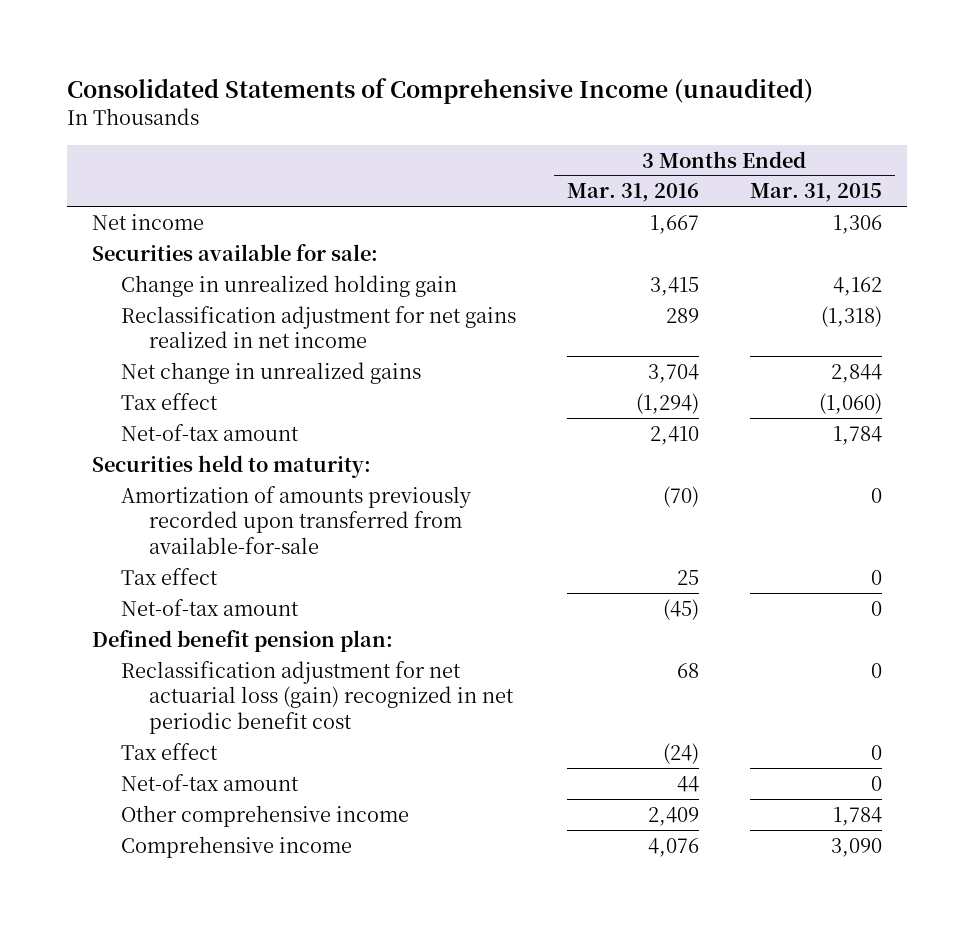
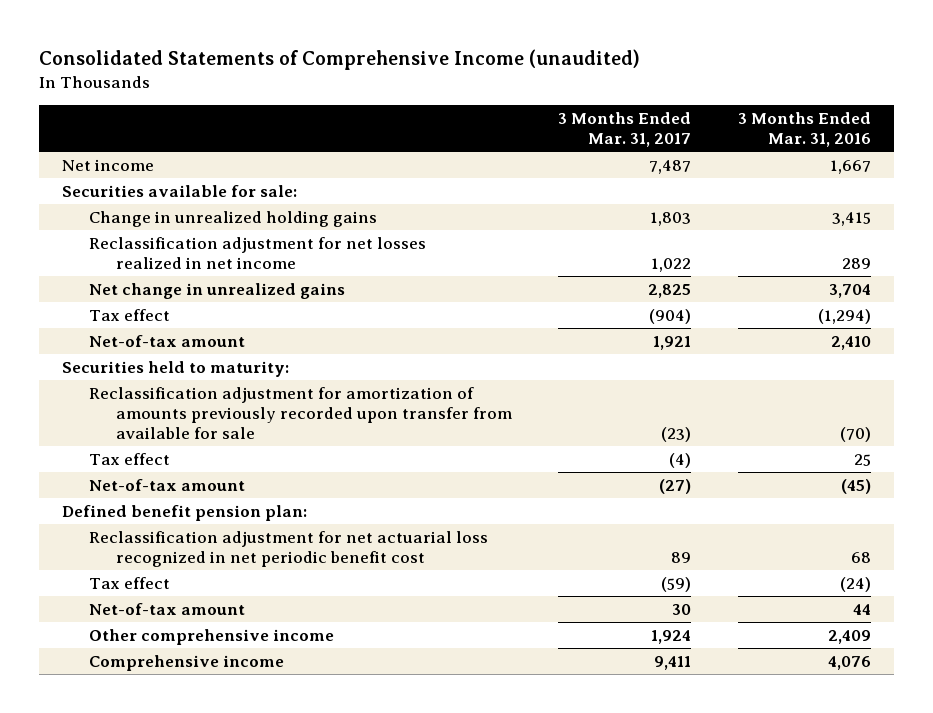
[749,183,882,203] Mar. 31, 2015 -> none
none -> [558,111,692,147] 3 Months Ended Mar. 31, 2017
[120,274,457,297] Change in unrealized holding gain -> [88,210,377,227] Change in unrealized holding gains
[120,305,516,349] Reclassification adjustment for net gains realized in net income -> [88,236,426,269] Reclassification adjustment for net losses realized in net income
[120,485,472,555] Amortization of amounts previously recorded upon transferred from available-for-sale -> [88,386,512,439] Reclassification adjustment for amortization of amounts previously recorded upon transfer from available for sale
[120,660,514,735] Reclassification adjustment for net actuarial loss (gain) recognized in net periodic benefit cost -> [88,530,488,567] Reclassification adjustment for net actuarial loss recognized in net periodic benefit cost

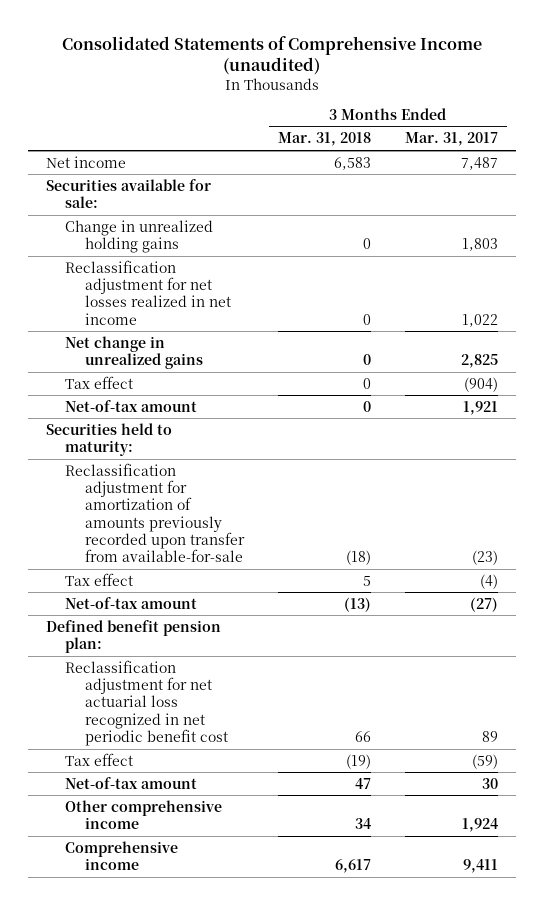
[738,111,872,147] 3 Months Ended Mar. 31, 2016 -> none
none -> [278,132,372,147] Mar. 31, 2018
[88,386,512,439] Reclassification adjustment for amortization of amounts previously recorded upon transfer from available for sale -> [65,462,245,563] Reclassification adjustment for amortization of amounts previously recorded upon transfer from available-for-sale

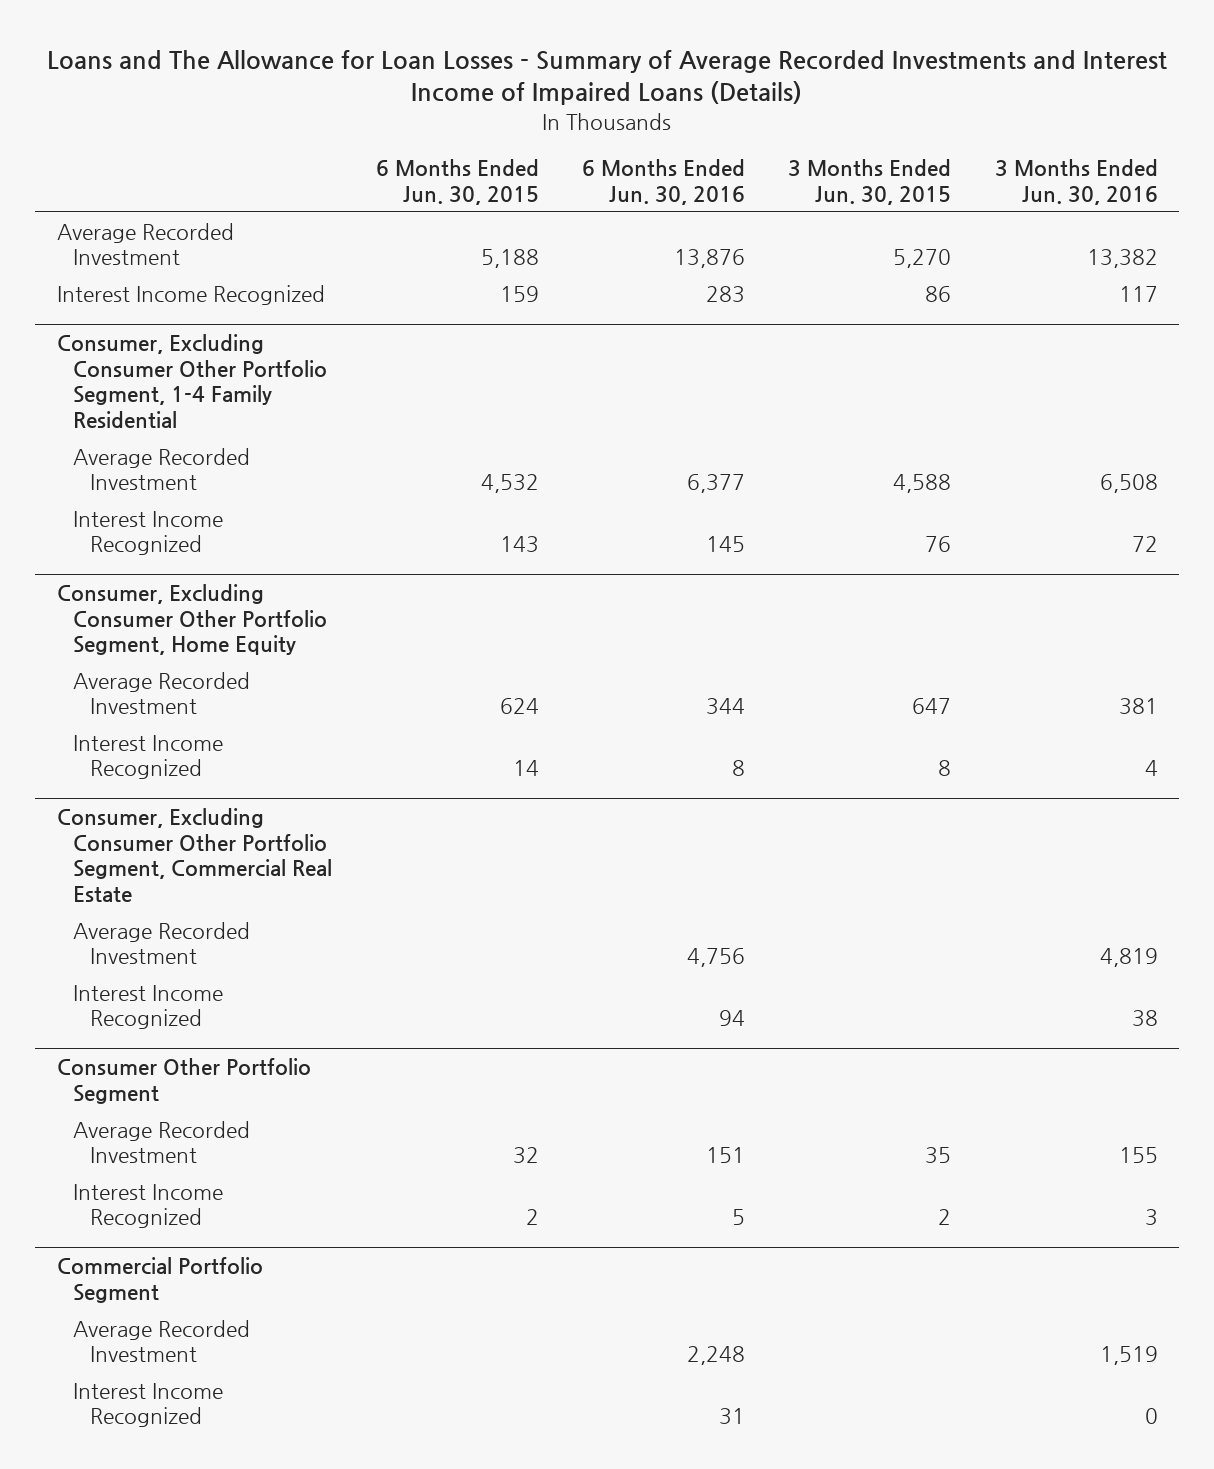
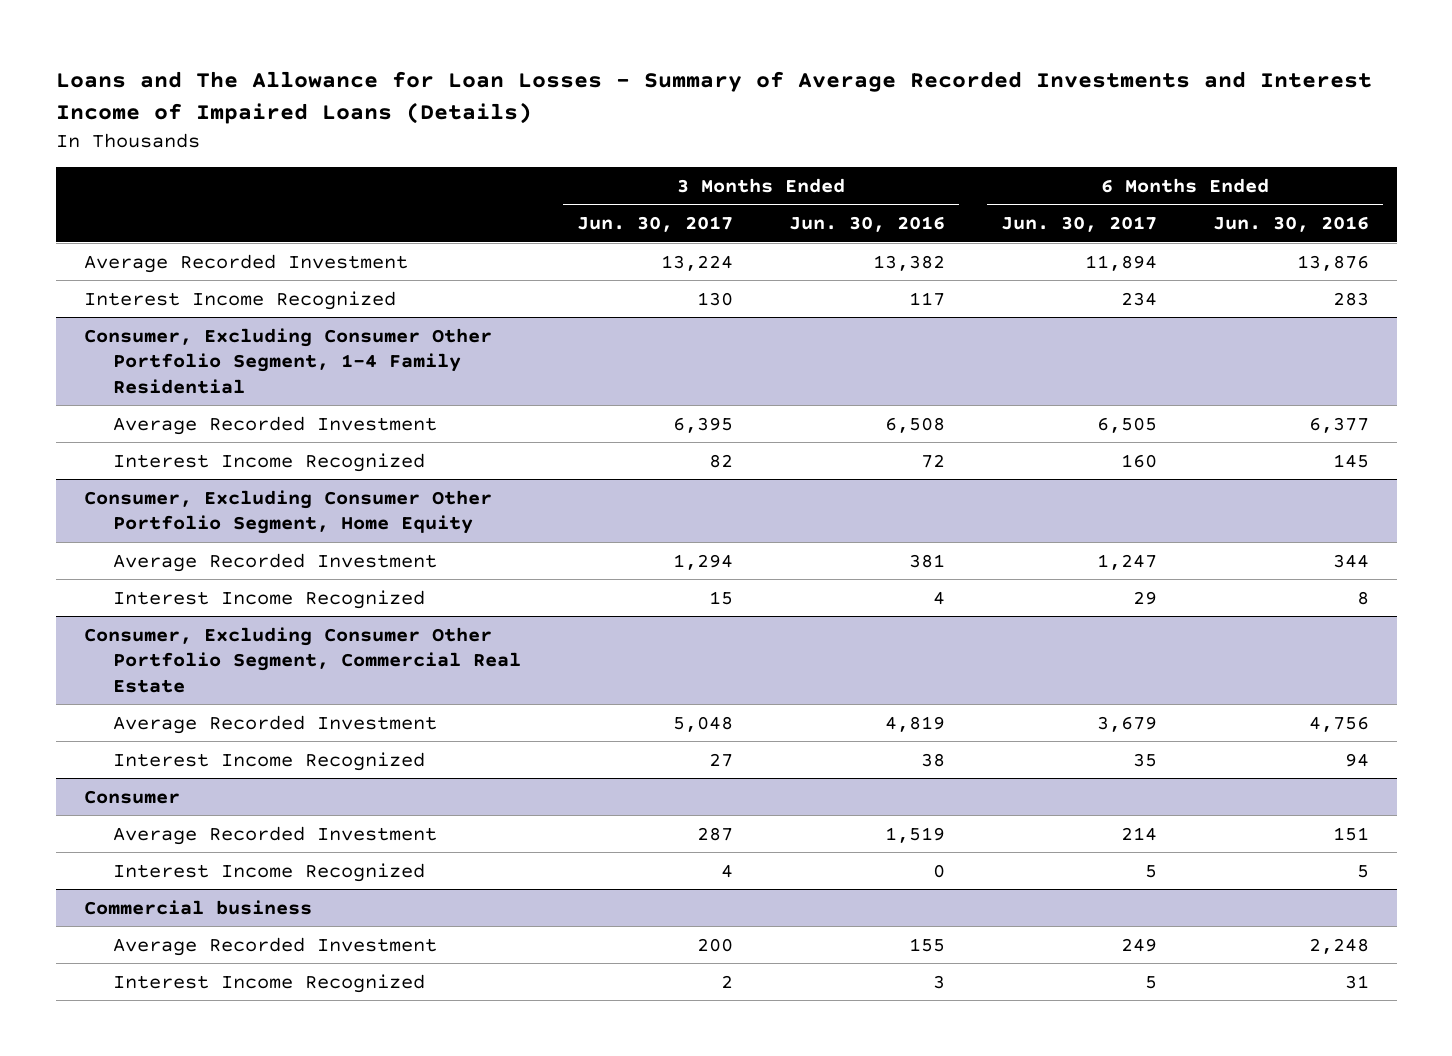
[375,159,539,205] 6 Months Ended Jun. 30, 2015 -> none
[788,159,952,205] 3 Months Ended Jun. 30, 2015 -> none
none -> [576,215,733,232] Jun. 30, 2017
none -> [1000,215,1157,232] Jun. 30, 2017
[56,1058,311,1104] Consumer Other Portfolio Segment -> [83,789,180,804] Consumer
[1118,1147,1158,1164] 155 -> [884,826,945,843] 1,519
[1144,1209,1158,1227] 3 -> [932,863,945,878] 0
[56,1257,263,1303] Commercial Portfolio Segment -> [83,899,312,915] Commercial business
[1099,1346,1158,1366] 1,519 -> [908,937,945,952] 155
[1144,1408,1158,1425] 0 -> [932,974,945,989] 3

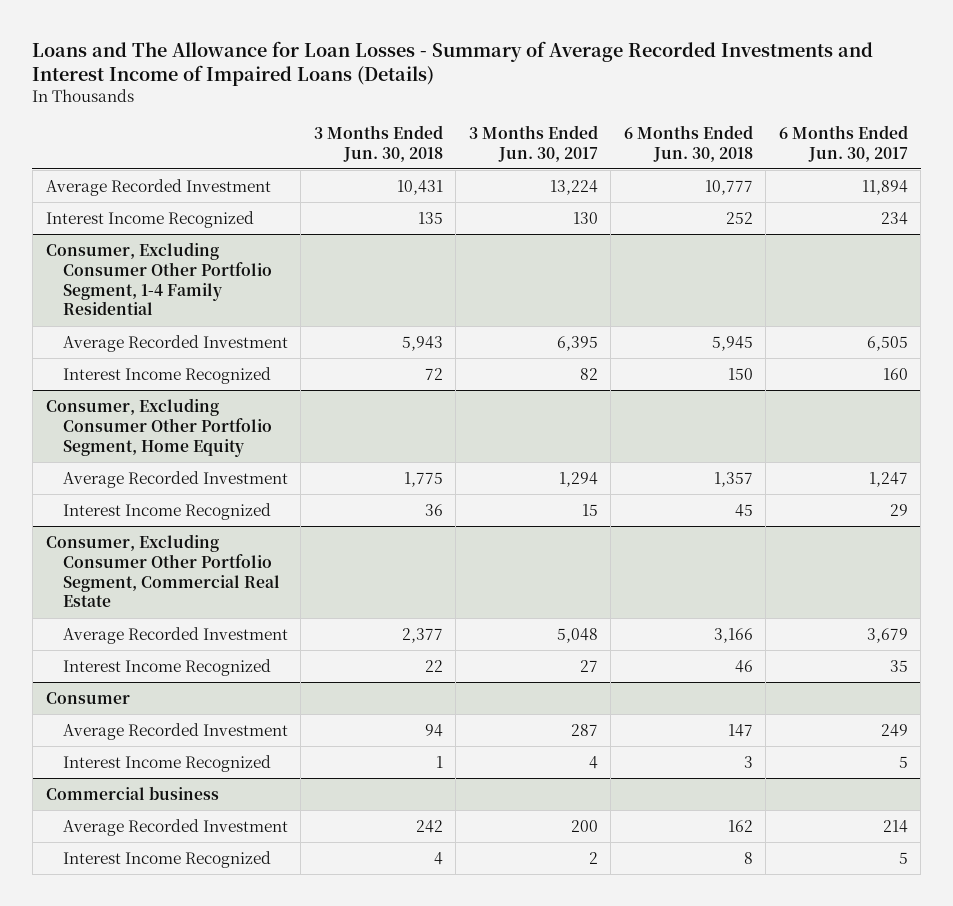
[788,215,945,232] Jun. 30, 2016 -> none
[1212,215,1369,232] Jun. 30, 2016 -> none
none -> [313,124,443,162] 3 Months Ended Jun. 30, 2018
none -> [623,124,753,162] 6 Months Ended Jun. 30, 2018
[1120,826,1157,841] 214 -> [880,723,908,737] 249
[1120,937,1157,952] 249 -> [882,819,908,833] 214

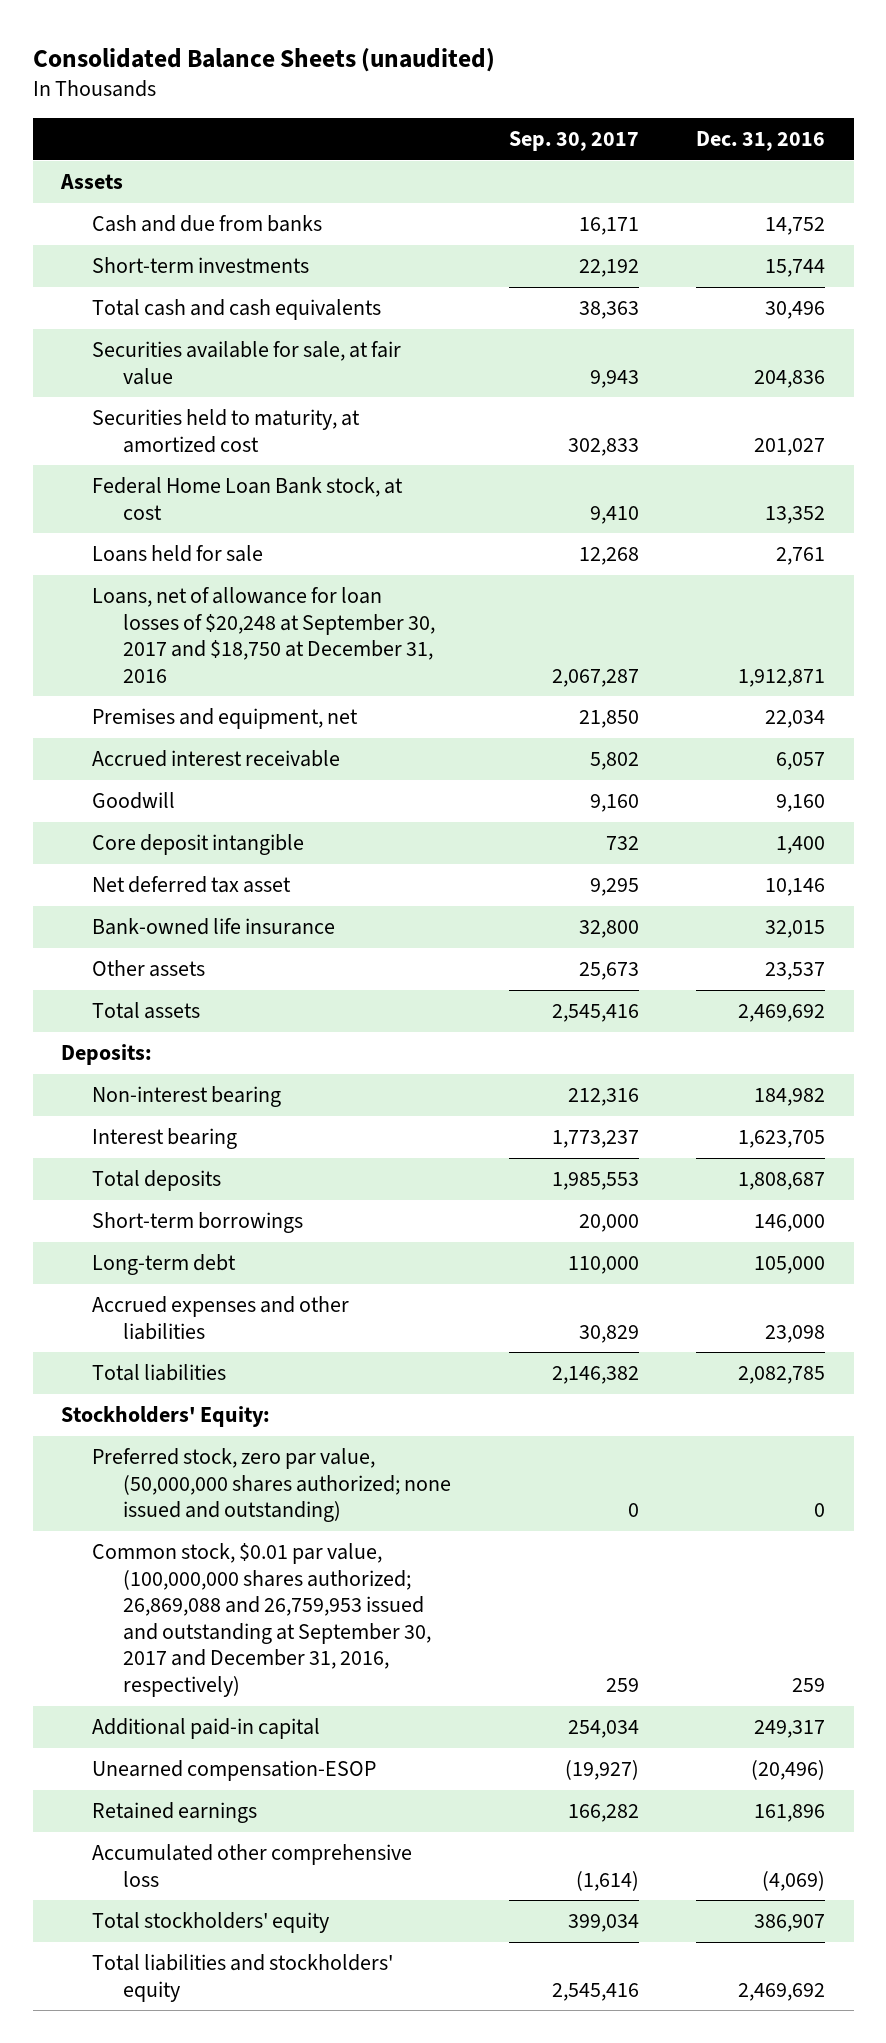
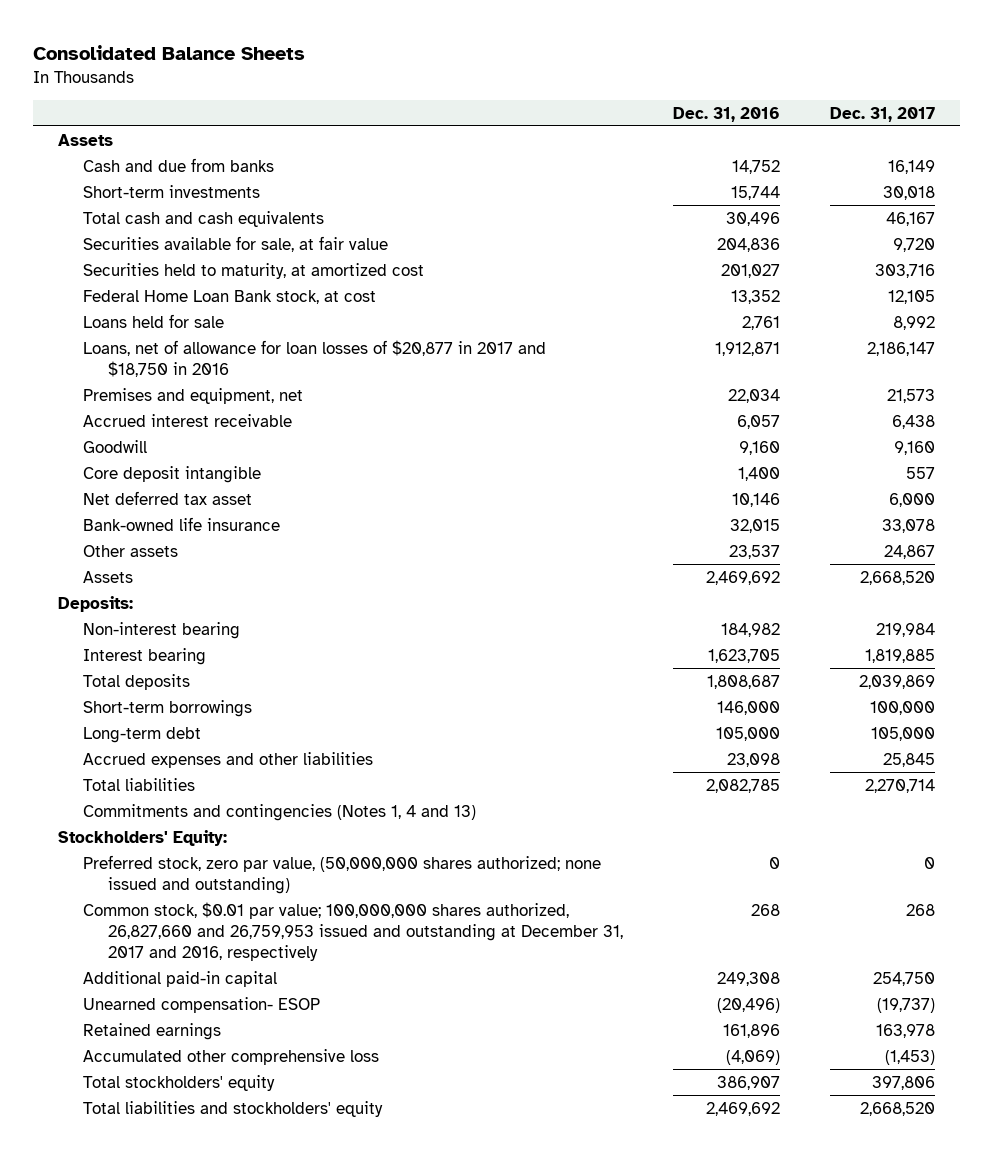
[32,47,495,72] Consolidated Balance Sheets (unaudited) -> [33,44,306,60] Consolidated Balance Sheets
[508,131,639,152] Sep. 30, 2017 -> none
none -> [830,106,936,122] Dec. 31, 2017
[92,587,436,683] Loans, net of allowance for loan losses of $20,248 at September 30, 2017 and $18,750 at December 31, 2016 -> [82,339,546,377] Loans, net of allowance for loan losses of $20,877 in 2017 and $18,750 in 2016
[92,1002,201,1020] Total assets -> [82,570,133,583] Assets
none -> [82,803,476,821] Commitments and contingencies (Notes 1, 4 and 13)
[92,1543,432,1698] Common stock, $0.01 par value, (100,000,000 shares authorized; 26,869,088 and 26,759,953 issued and outstanding at September 30, 2017 and December 31, 2016, respectively) -> [82,901,623,961] Common stock, $0.01 par value; 100,000,000 shares authorized, 26,827,660 and 26,759,953 issued and outstanding at December 31, 2017 and 2016, respectively
[792,1678,826,1693] 259 -> [750,903,780,916] 268
[754,1720,826,1739] 249,317 -> [716,971,780,986] 249,308
[92,1760,377,1782] Unearned compensation-ESOP -> [82,996,320,1013] Unearned compensation- ESOP

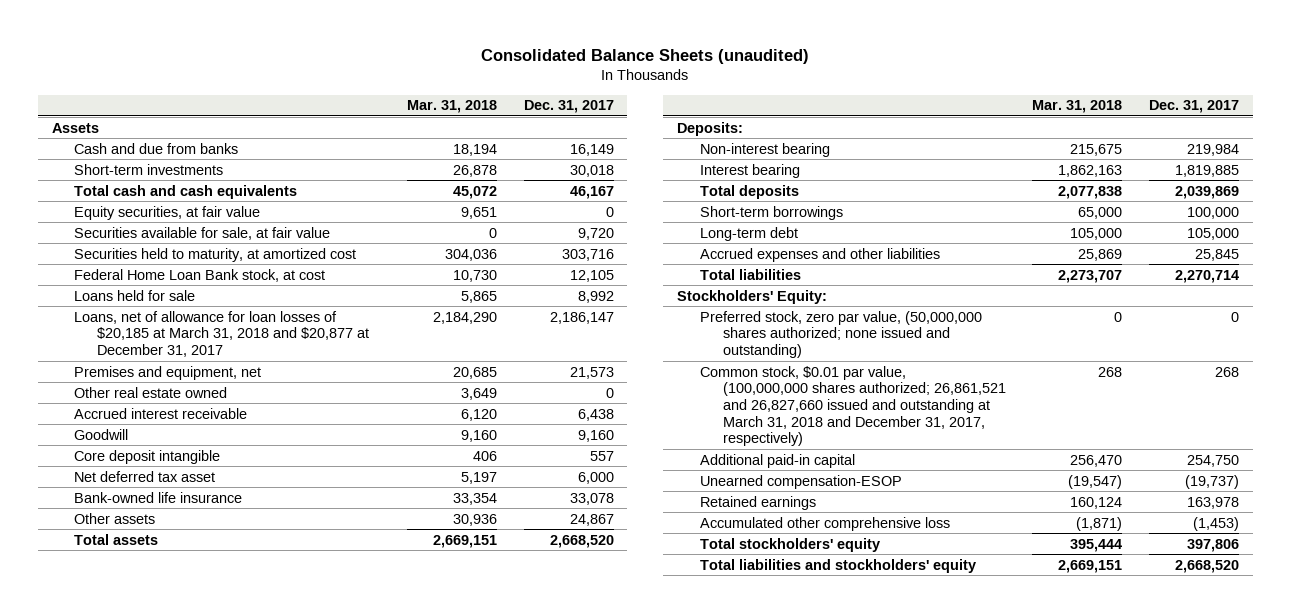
[33,44,306,60] Consolidated Balance Sheets -> [481,48,810,64] Consolidated Balance Sheets (unaudited)
[672,106,780,122] Dec. 31, 2016 -> none
none -> [407,100,498,114] Mar. 31, 2018
none -> [74,205,261,220] Equity securities, at fair value
[82,339,546,377] Loans, net of allowance for loan losses of $20,877 in 2017 and $18,750 in 2016 -> [74,310,370,357] Loans, net of allowance for loan losses of $20,185 at March 31, 2018 and $20,877 at December 31, 2017
none -> [74,386,228,398] Other real estate owned
[82,570,133,583] Assets -> [74,533,159,545] Total assets
[82,803,476,821] Commitments and contingencies (Notes 1, 4 and 13) -> none
[82,901,623,961] Common stock, $0.01 par value; 100,000,000 shares authorized, 26,827,660 and 26,759,953 issued and outstanding at December 31, 2017 and 2016, respectively -> [699,365,1006,447] Common stock, $0.01 par value, (100,000,000 shares authorized; 26,861,521 and 26,827,660 issued and outstanding at March 31, 2018 and December 31, 2017, respectively)
[82,996,320,1013] Unearned compensation- ESOP -> [699,474,902,489] Unearned compensation-ESOP

